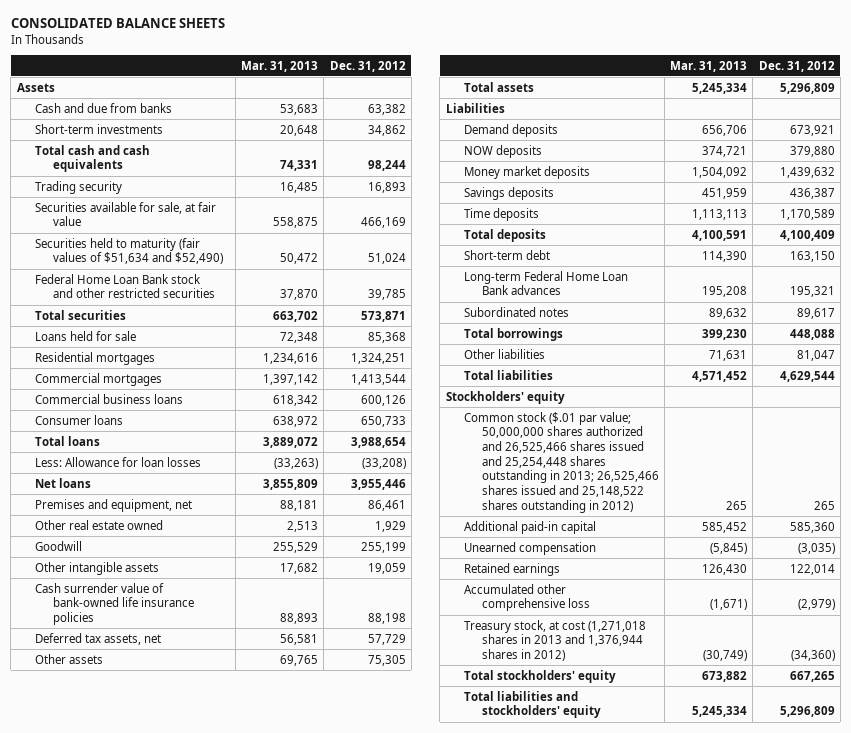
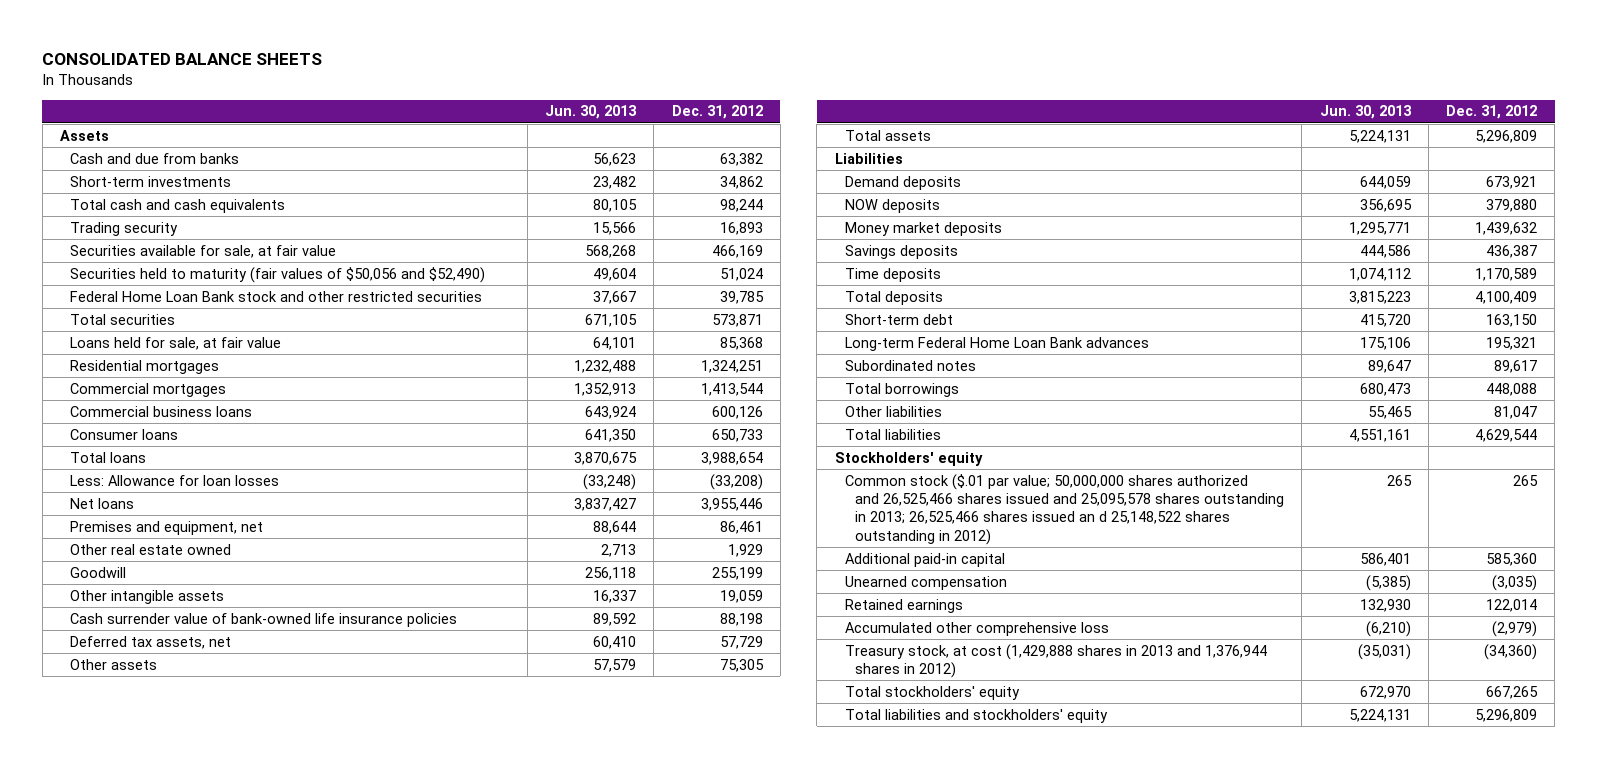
[241,60,319,72] Mar. 31, 2013 -> none
none -> [545,105,638,120] Jun. 30, 2013
[34,237,223,265] Securities held to maturity (fair values of $51,634 and $52,490) -> [70,266,486,283] Securities held to maturity (fair values of $50,056 and $52,490)
[34,330,136,341] Loans held for sale -> [70,336,282,350] Loans held for sale, at fair value
[463,411,659,513] Common stock ($.01 par value; 50,000,000 shares authorized and 26,525,466 shares issued and 25,254,448 shares outstanding in 2013; 26,525,466 shares issued and 25,148,522 shares outstanding in 2012) -> [844,473,1285,545] Common stock ($.01 par value; 50,000,000 shares authorized and 26,525,466 shares issued and 25,095,578 shares outstanding in 2013; 26,525,466 shares issued an d 25,148,522 shares outstanding in 2012)
[463,619,646,661] Treasury stock, at cost (1,271,018 shares in 2013 and 1,376,944 shares in 2012) -> [844,643,1267,679] Treasury stock, at cost (1,429,888 shares in 2013 and 1,376,944 shares in 2012)

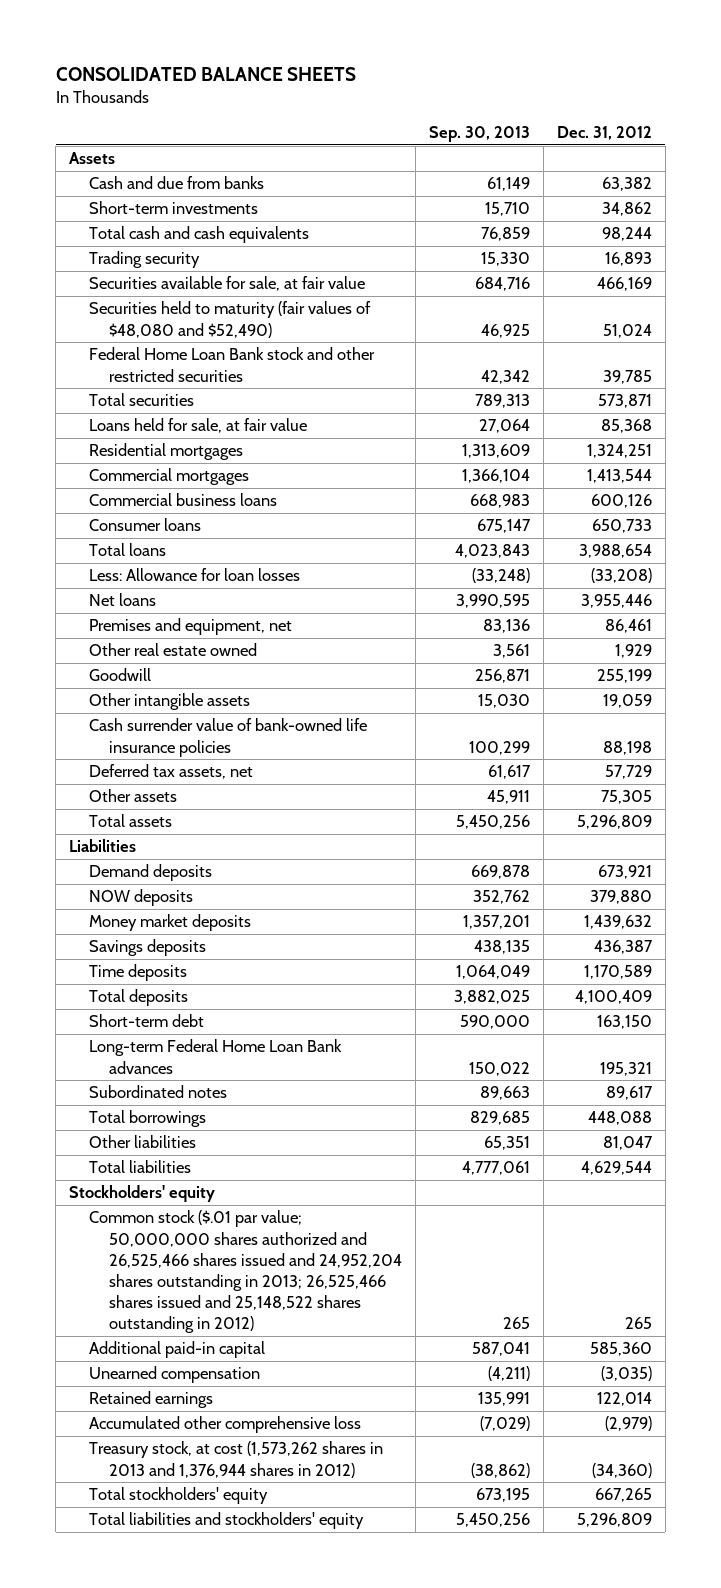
[545,105,638,120] Jun. 30, 2013 -> none
none -> [428,126,530,143] Sep. 30, 2013
[70,266,486,283] Securities held to maturity (fair values of $50,056 and $52,490) -> [88,301,371,338] Securities held to maturity (fair values of $48,080 and $52,490)
[844,473,1285,545] Common stock ($.01 par value; 50,000,000 shares authorized and 26,525,466 shares issued and 25,095,578 shares outstanding in 2013; 26,525,466 shares issued an d 25,148,522 shares outstanding in 2012) -> [88,1210,402,1334] Common stock ($.01 par value; 50,000,000 shares authorized and 26,525,466 shares issued and 24,952,204 shares outstanding in 2013; 26,525,466 shares issued and 25,148,522 shares outstanding in 2012)
[844,643,1267,679] Treasury stock, at cost (1,429,888 shares in 2013 and 1,376,944 shares in 2012) -> [88,1441,383,1478] Treasury stock, at cost (1,573,262 shares in 2013 and 1,376,944 shares in 2012)

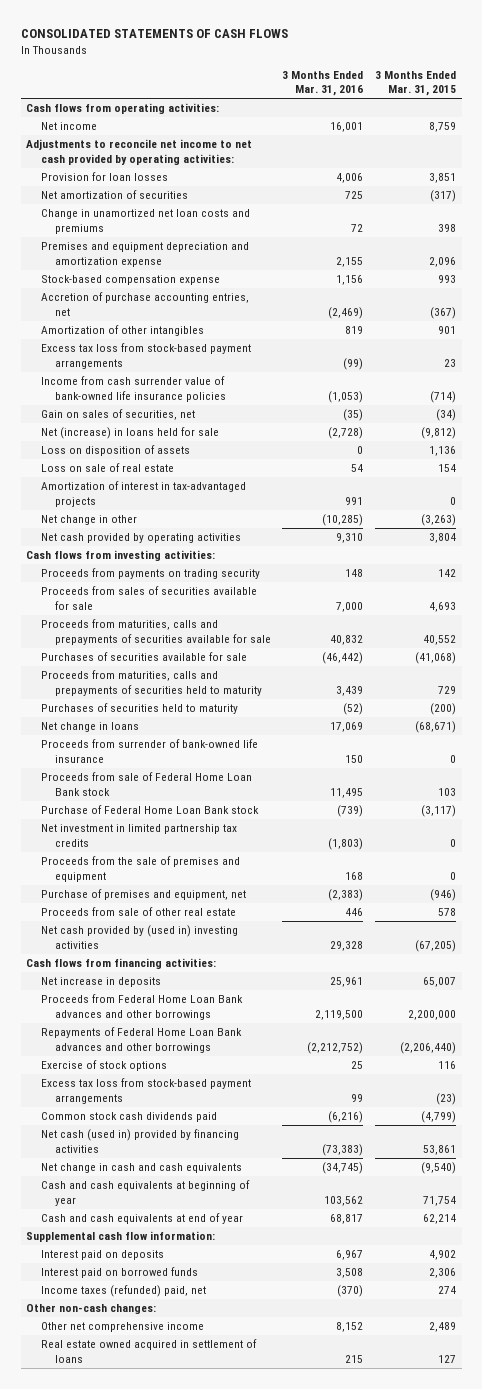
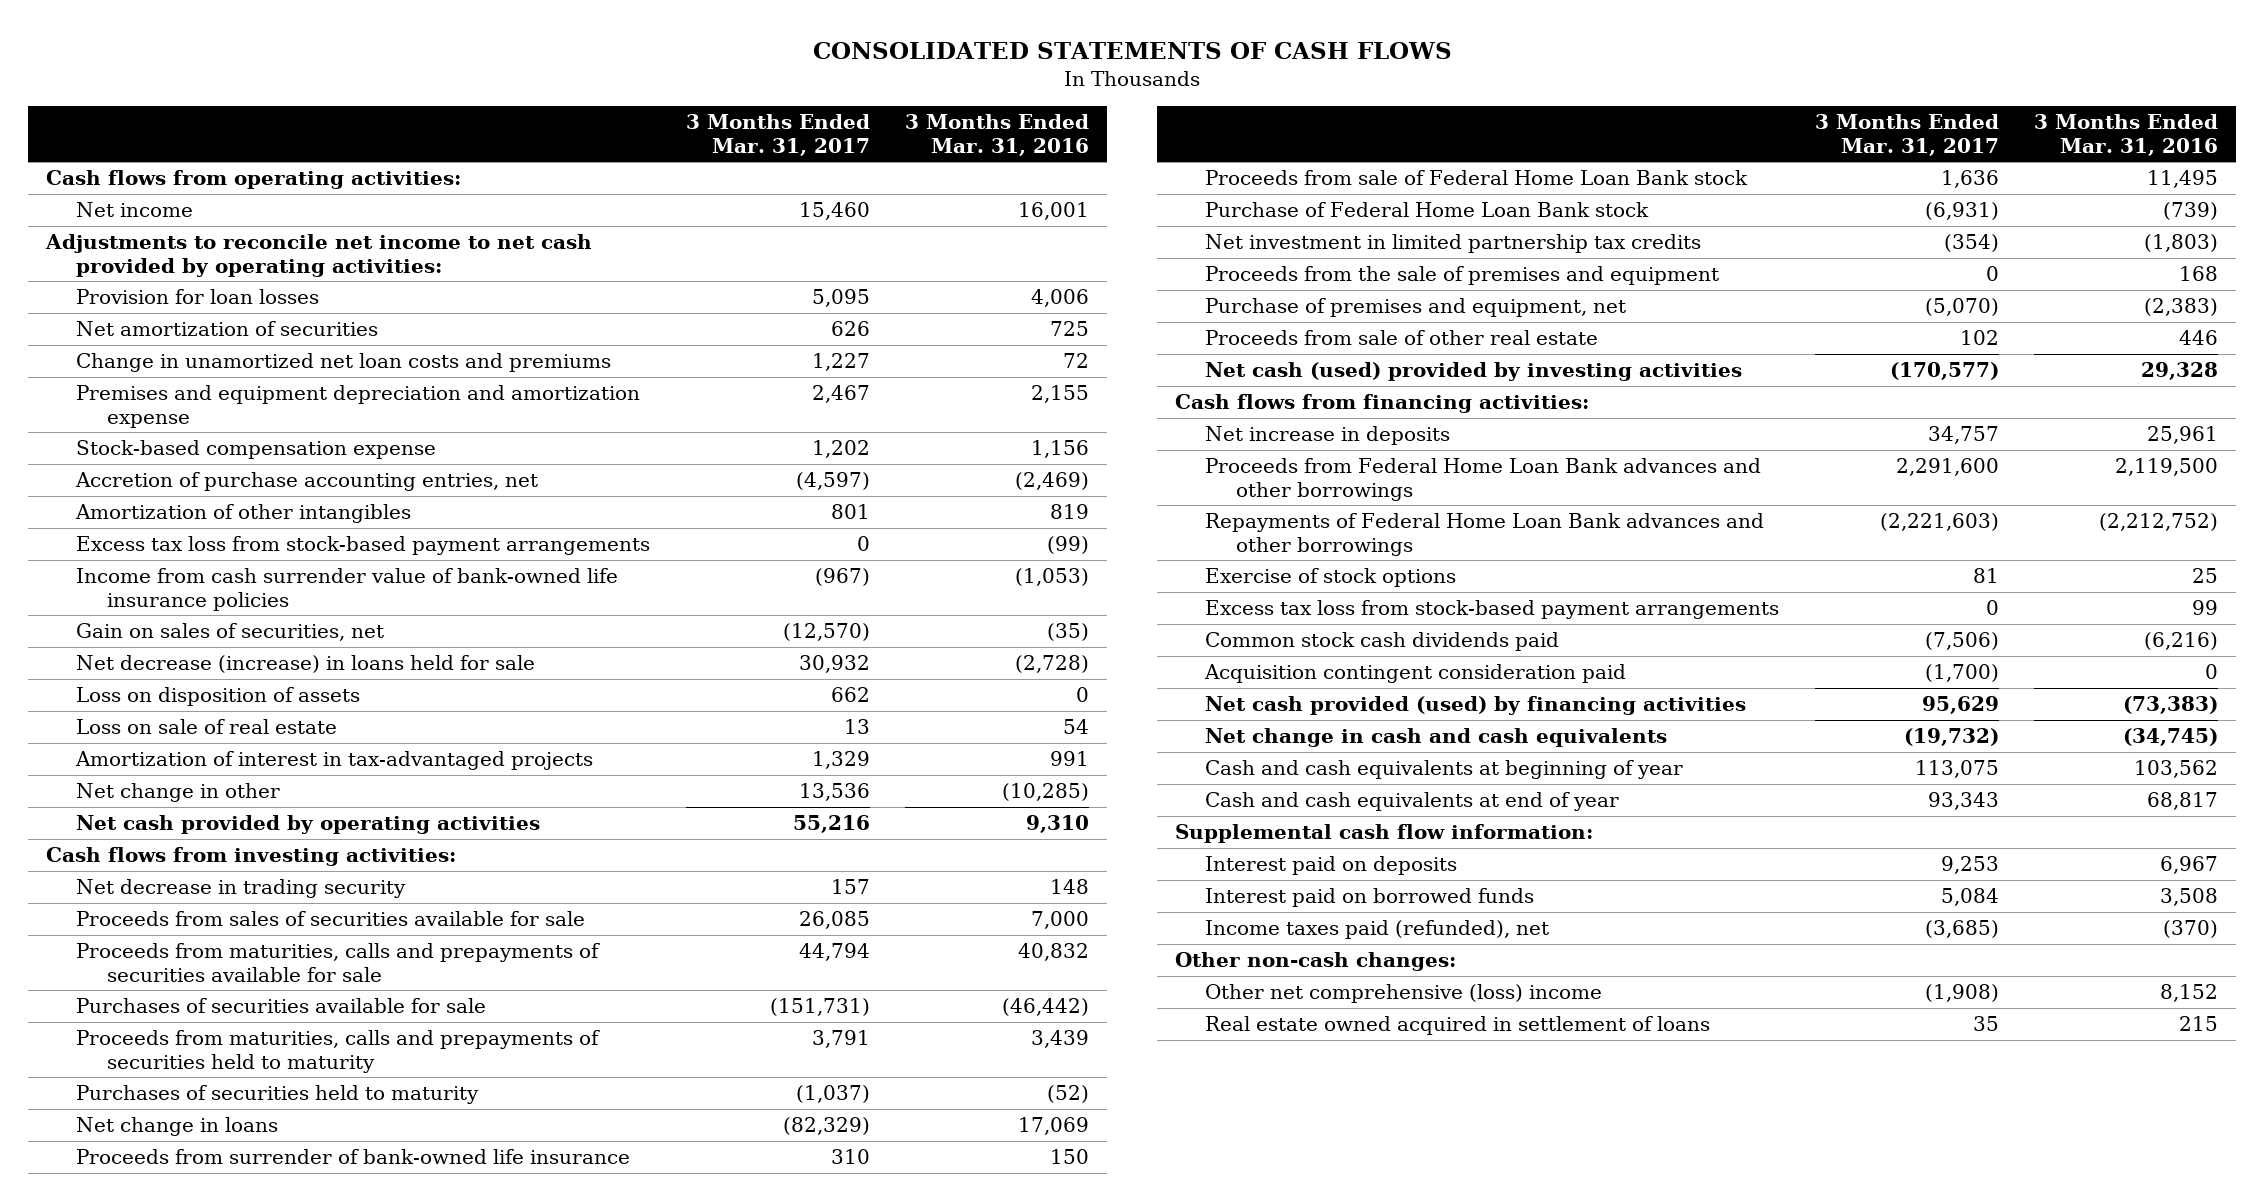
[375,70,457,97] 3 Months Ended Mar. 31, 2015 -> none
none -> [685,114,870,156] 3 Months Ended Mar. 31, 2017
[40,427,219,440] Net (increase) in loans held for sale -> [76,655,536,674] Net decrease (increase) in loans held for sale
[40,568,260,580] Proceeds from payments on trading security -> [76,879,407,899] Net decrease in trading security
[40,925,238,949] Net cash provided by (used in) investing activities -> [1205,362,1743,382] Net cash (used) provided by investing activities
none -> [1204,664,1627,684] Acquisition contingent consideration paid
[40,1129,239,1153] Net cash (used in) provided by financing activities -> [1205,696,1747,716] Net cash provided (used) by financing activities
[40,1285,206,1298] Income taxes (refunded) paid, net -> [1205,920,1550,940] Income taxes paid (refunded), net
[40,1322,204,1333] Other net comprehensive income -> [1205,984,1603,1004] Other net comprehensive (loss) income

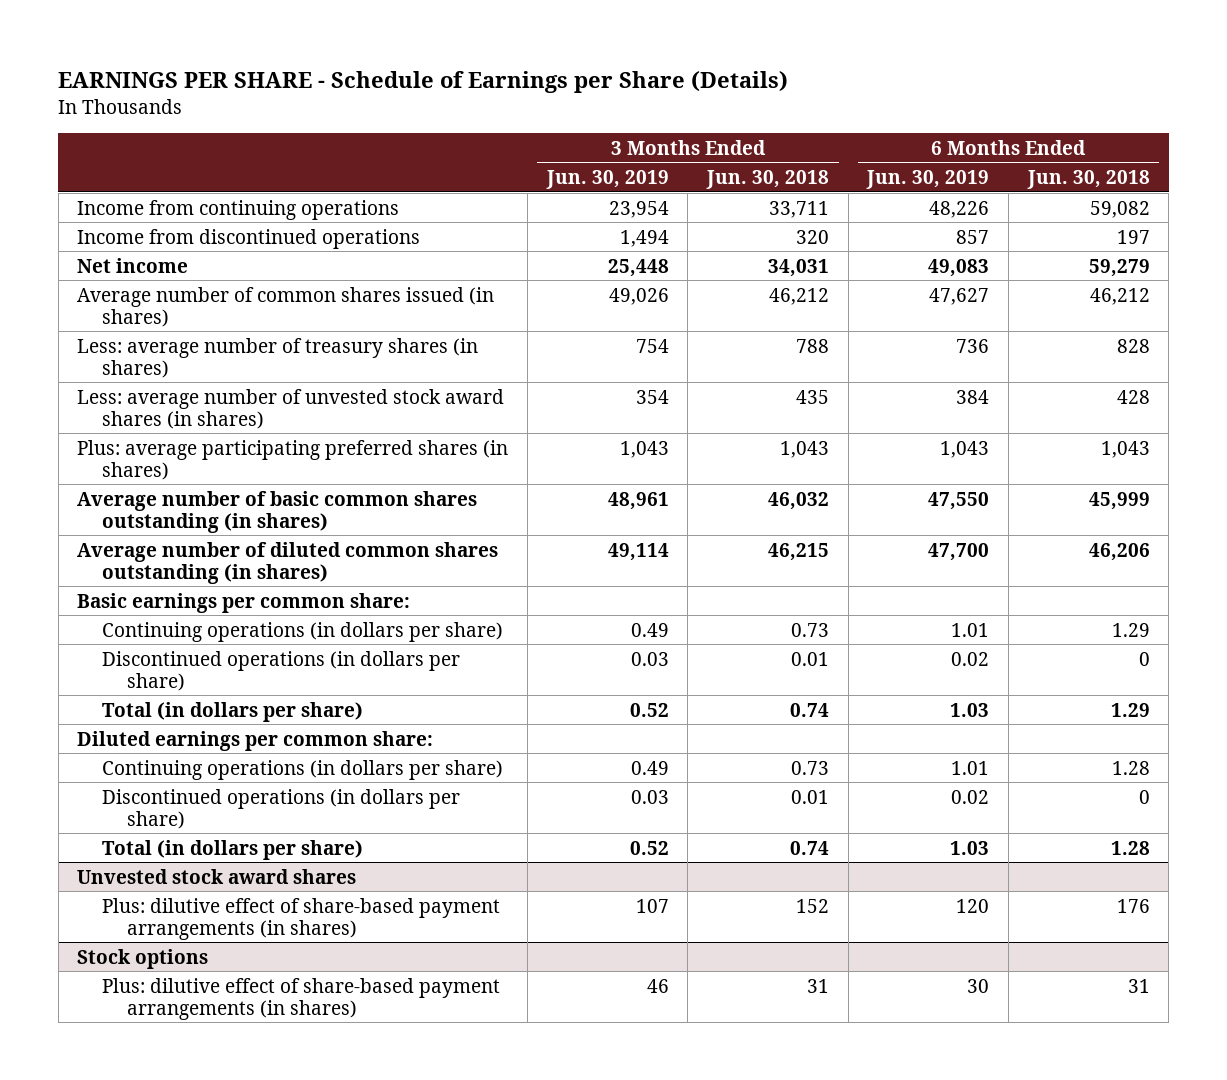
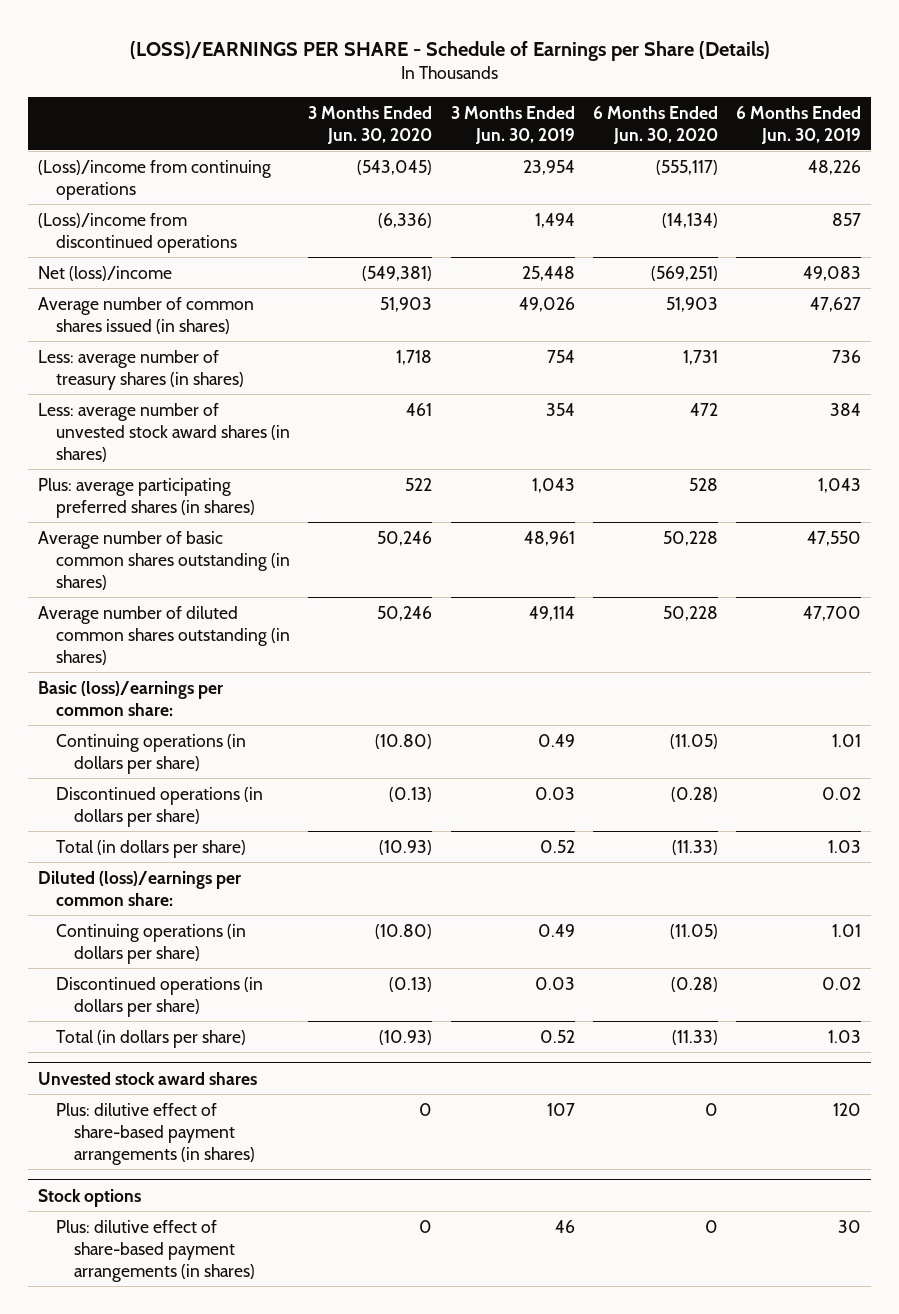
[58,71,789,94] EARNINGS PER SHARE - Schedule of Earnings per Share (Details) -> [129,40,770,61] (LOSS)/EARNINGS PER SHARE - Schedule of Earnings per Share (Details)
[705,169,829,189] Jun. 30, 2018 -> none
[1026,169,1150,189] Jun. 30, 2018 -> none
none -> [308,105,433,144] 3 Months Ended Jun. 30, 2020
none -> [593,105,719,144] 6 Months Ended Jun. 30, 2020
[77,199,400,220] Income from continuing operations -> [37,159,271,200] (Loss)/income from continuing operations
[77,228,421,249] Income from discontinued operations -> [37,212,238,253] (Loss)/income from discontinued operations
[77,257,189,273] Net income -> [37,265,172,281] Net (loss)/income
[77,592,411,613] Basic earnings per common share: -> [37,680,223,716] Basic (loss)/earnings per common share:
[77,730,434,751] Diluted earnings per common share: -> [37,870,241,906] Diluted (loss)/earnings per common share:

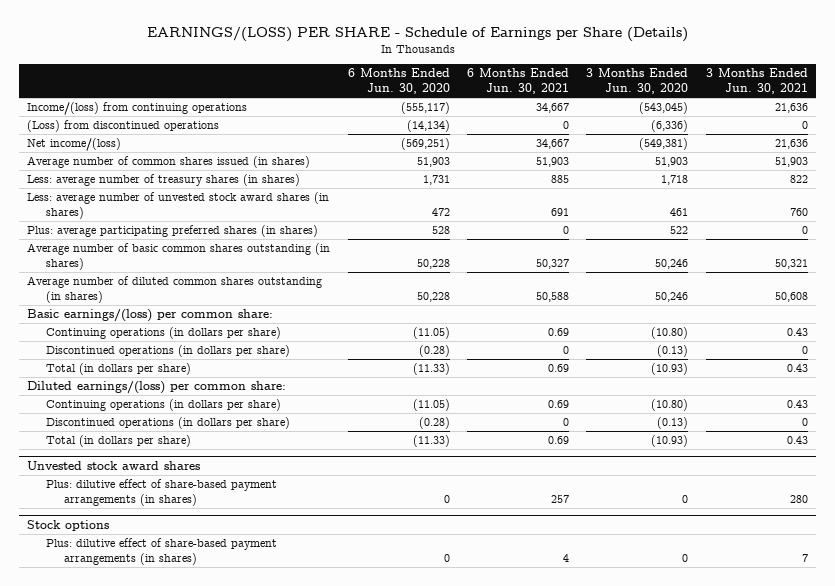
[129,40,770,61] (LOSS)/EARNINGS PER SHARE - Schedule of Earnings per Share (Details) -> [146,26,688,42] EARNINGS/(LOSS) PER SHARE - Schedule of Earnings per Share (Details)
[450,105,575,144] 3 Months Ended Jun. 30, 2019 -> none
[736,105,862,144] 6 Months Ended Jun. 30, 2019 -> none
none -> [467,68,570,95] 6 Months Ended Jun. 30, 2021
none -> [705,68,808,95] 3 Months Ended Jun. 30, 2021
[37,159,271,200] (Loss)/income from continuing operations -> [27,102,248,116] Income/(loss) from continuing operations
[37,212,238,253] (Loss)/income from discontinued operations -> [27,120,220,133] (Loss) from discontinued operations
[37,265,172,281] Net (loss)/income -> [27,138,122,152] Net income/(loss)
[37,680,223,716] Basic (loss)/earnings per common share: -> [27,309,274,323] Basic earnings/(loss) per common share:
[37,870,241,906] Diluted (loss)/earnings per common share: -> [27,381,287,395] Diluted earnings/(loss) per common share:

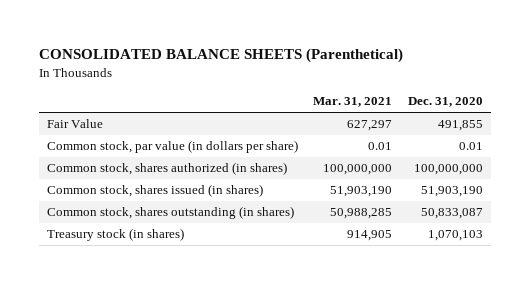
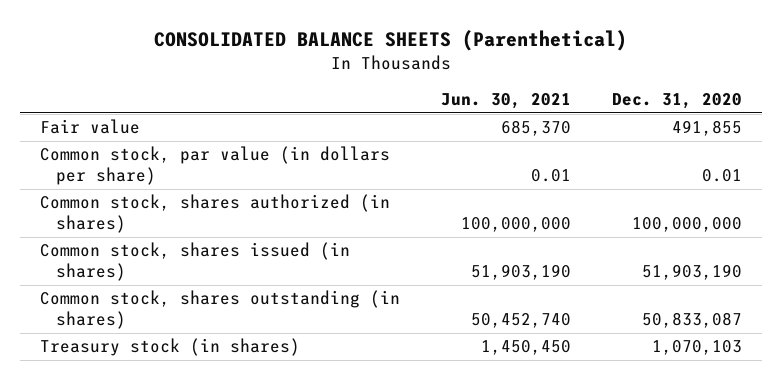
[313,97,393,108] Mar. 31, 2021 -> none
none -> [441,93,572,110] Jun. 30, 2021
[46,119,103,129] Fair Value -> [40,119,141,135] Fair value

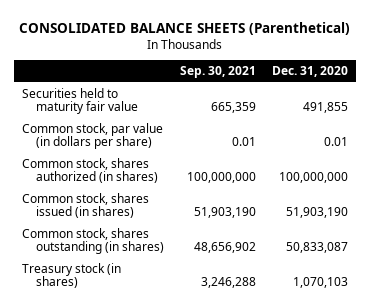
[441,93,572,110] Jun. 30, 2021 -> none
none -> [180,66,257,79] Sep. 30, 2021
[40,119,141,135] Fair value -> [22,87,139,115] Securities held to maturity fair value

